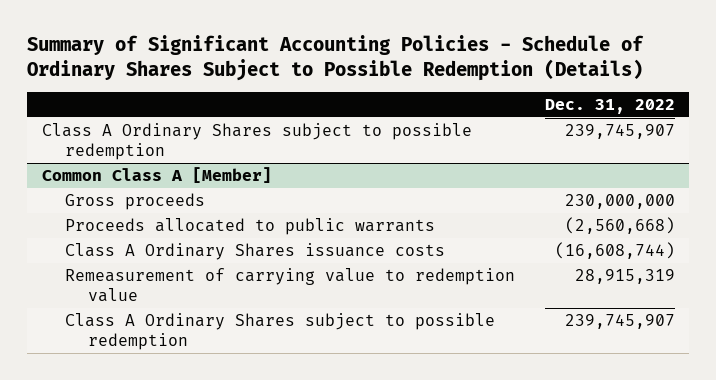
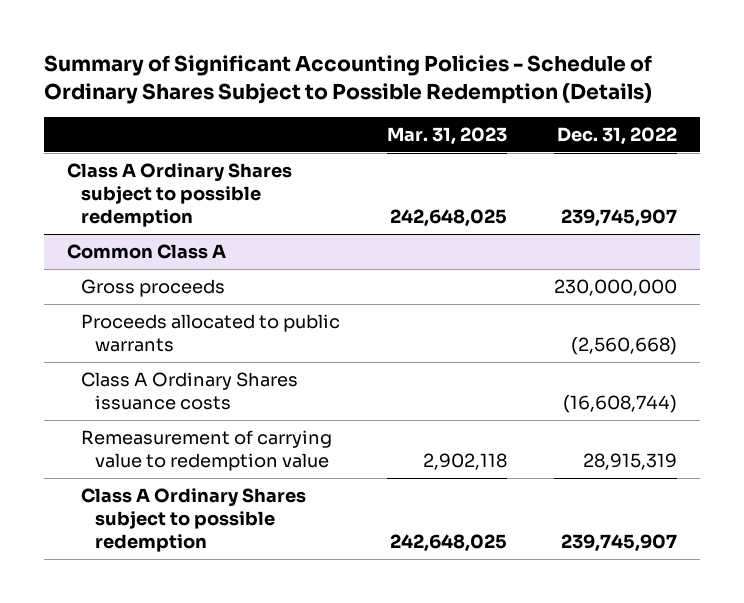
none -> [387,126,508,145] Mar. 31, 2023
[41,166,272,183] Common Class A [Member] -> [67,243,227,259] Common Class A

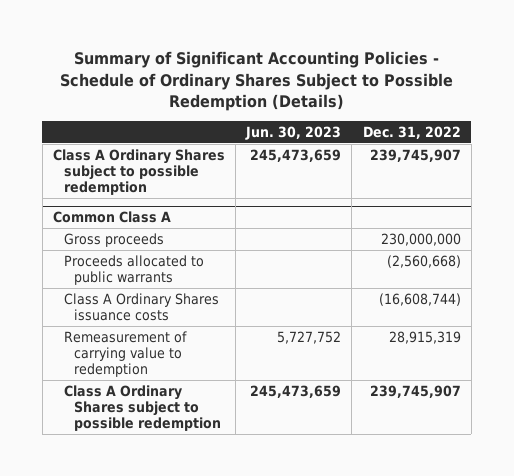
[387,126,508,145] Mar. 31, 2023 -> none
none -> [245,125,342,140] Jun. 30, 2023
[81,429,333,471] Remeasurement of carrying value to redemption value -> [63,330,187,378] Remeasurement of carrying value to redemption

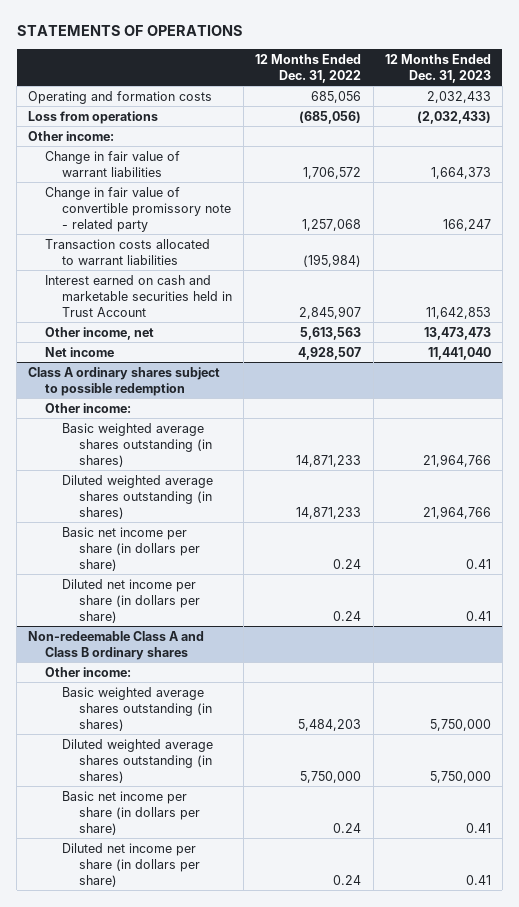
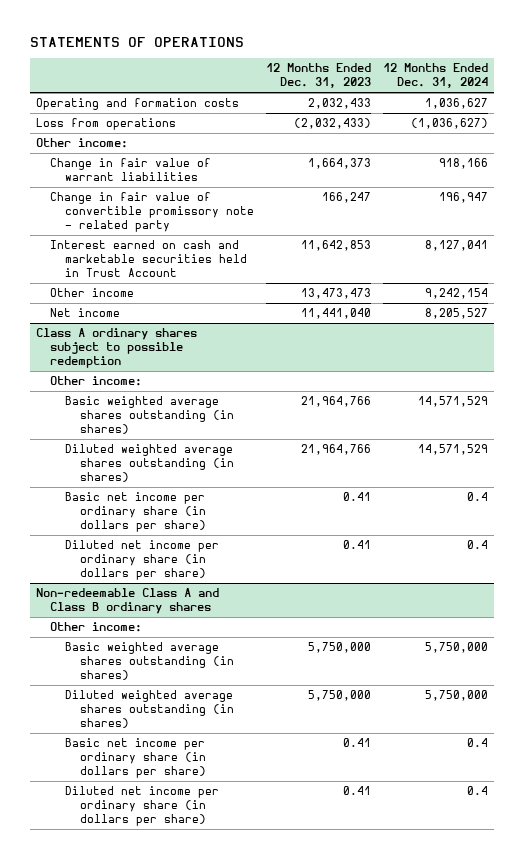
[255,53,362,83] 12 Months Ended Dec. 31, 2022 -> none
none -> [382,63,488,89] 12 Months Ended Dec. 31, 2024
[45,238,211,265] Transaction costs allocated to warrant liabilities -> none
[45,326,155,340] Other income, net -> [50,288,135,298] Other income
[62,526,201,571] Basic net income per share (in dollars per share) -> [65,492,207,533] Basic net income per ordinary share (in dollars per share)
[62,578,201,623] Diluted net income per share (in dollars per share) -> [65,540,220,581] Diluted net income per ordinary share (in dollars per share)
[62,790,201,835] Basic net income per share (in dollars per share) -> [65,738,207,779] Basic net income per ordinary share (in dollars per share)
[62,842,201,887] Diluted net income per share (in dollars per share) -> [65,786,220,827] Diluted net income per ordinary share (in dollars per share)

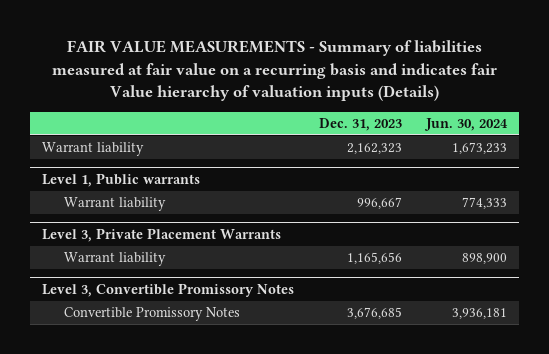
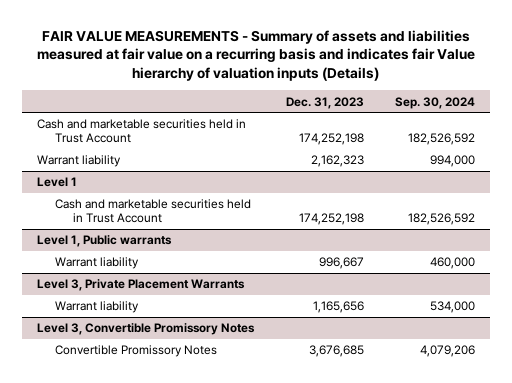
[51,40,497,102] FAIR VALUE MEASUREMENTS - Summary of liabilities measured at fair value on a recurring basis and indicates fair Value hierarchy of valuation inputs (Details) -> [37,29,476,82] FAIR VALUE MEASUREMENTS - Summary of assets and liabilities measured at fair value on a recurring basis and indicates fair Value hierarchy of valuation inputs (Details)
[423,118,508,132] Jun. 30, 2024 -> none
none -> [394,96,475,109] Sep. 30, 2024
none -> [37,119,247,144] Cash and marketable securities held in Trust Account
none -> [37,177,78,188] Level 1
none -> [55,199,252,224] Cash and marketable securities held in Trust Account

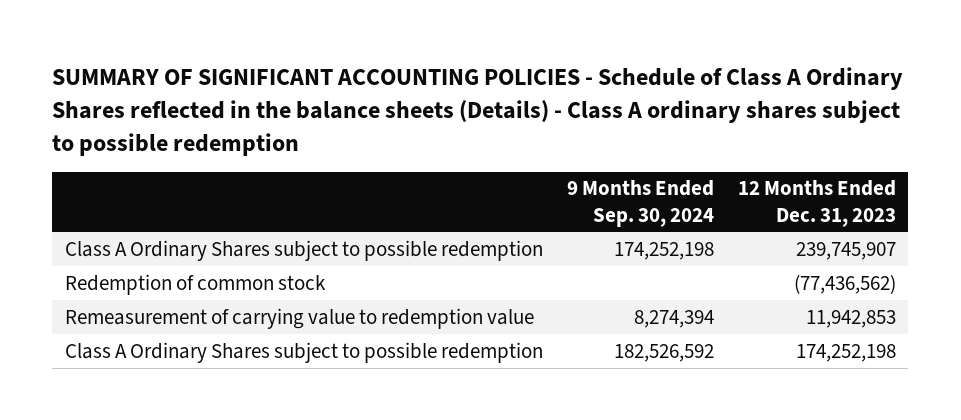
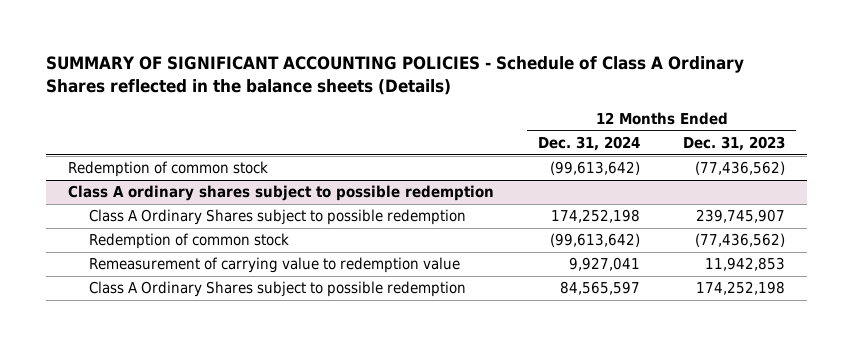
[52,67,904,156] SUMMARY OF SIGNIFICANT ACCOUNTING POLICIES - Schedule of Class A Ordinary Shares reflected in the balance sheets (Details) - Class A ordinary shares subject to possible redemption -> [46,56,745,96] SUMMARY OF SIGNIFICANT ACCOUNTING POLICIES - Schedule of Class A Ordinary Shares reflected in the balance sheets (Details)
[566,180,714,227] 9 Months Ended Sep. 30, 2024 -> none
none -> [537,135,640,151] Dec. 31, 2024
none -> [68,161,269,178] Redemption of common stock
none -> [68,185,495,202] Class A ordinary shares subject to possible redemption

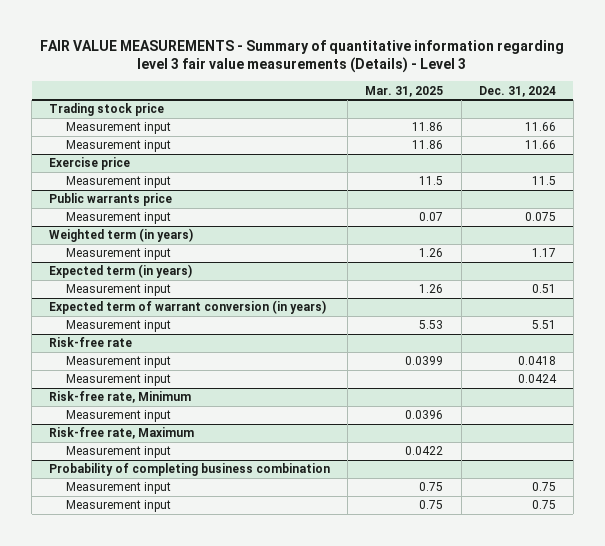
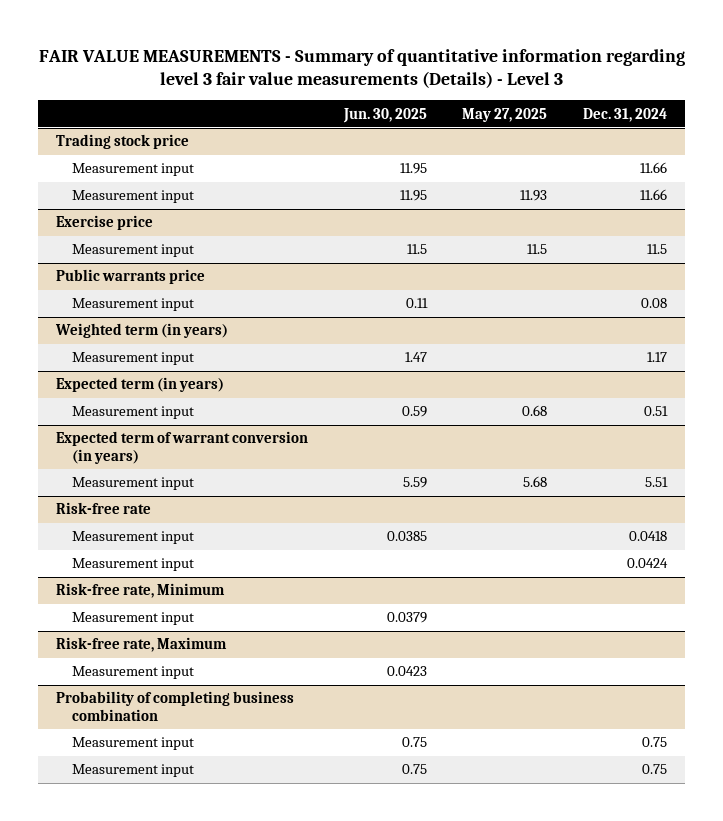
[365,85,444,97] Mar. 31, 2025 -> none
none -> [342,107,427,123] Jun. 30, 2025
none -> [462,107,548,122] May 27, 2025
[524,212,556,222] 0.075 -> [641,298,668,309] 0.08

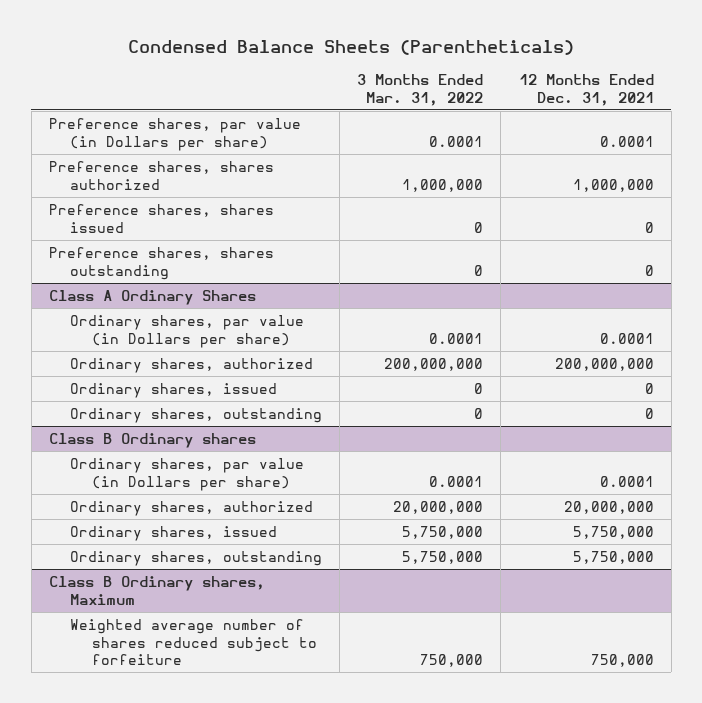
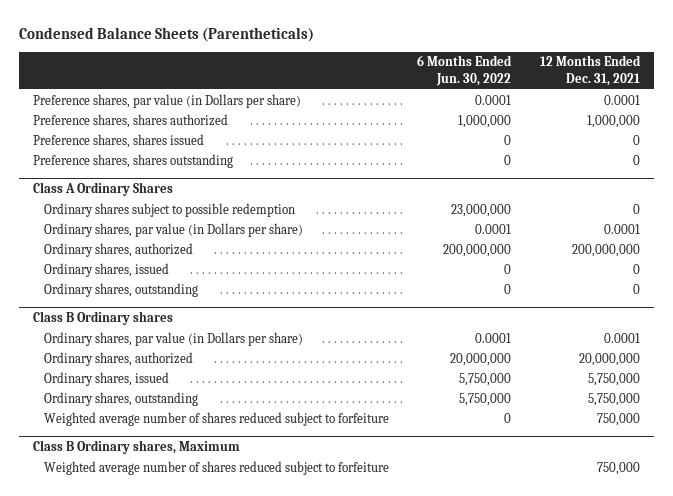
[357,74,484,106] 3 Months Ended Mar. 31, 2022 -> none
none -> [417,55,513,87] 6 Months Ended Jun. 30, 2022
none -> [43,202,295,217] Ordinary shares subject to possible redemption
none -> [43,411,389,426] Weighted average number of shares reduced subject to forfeiture

